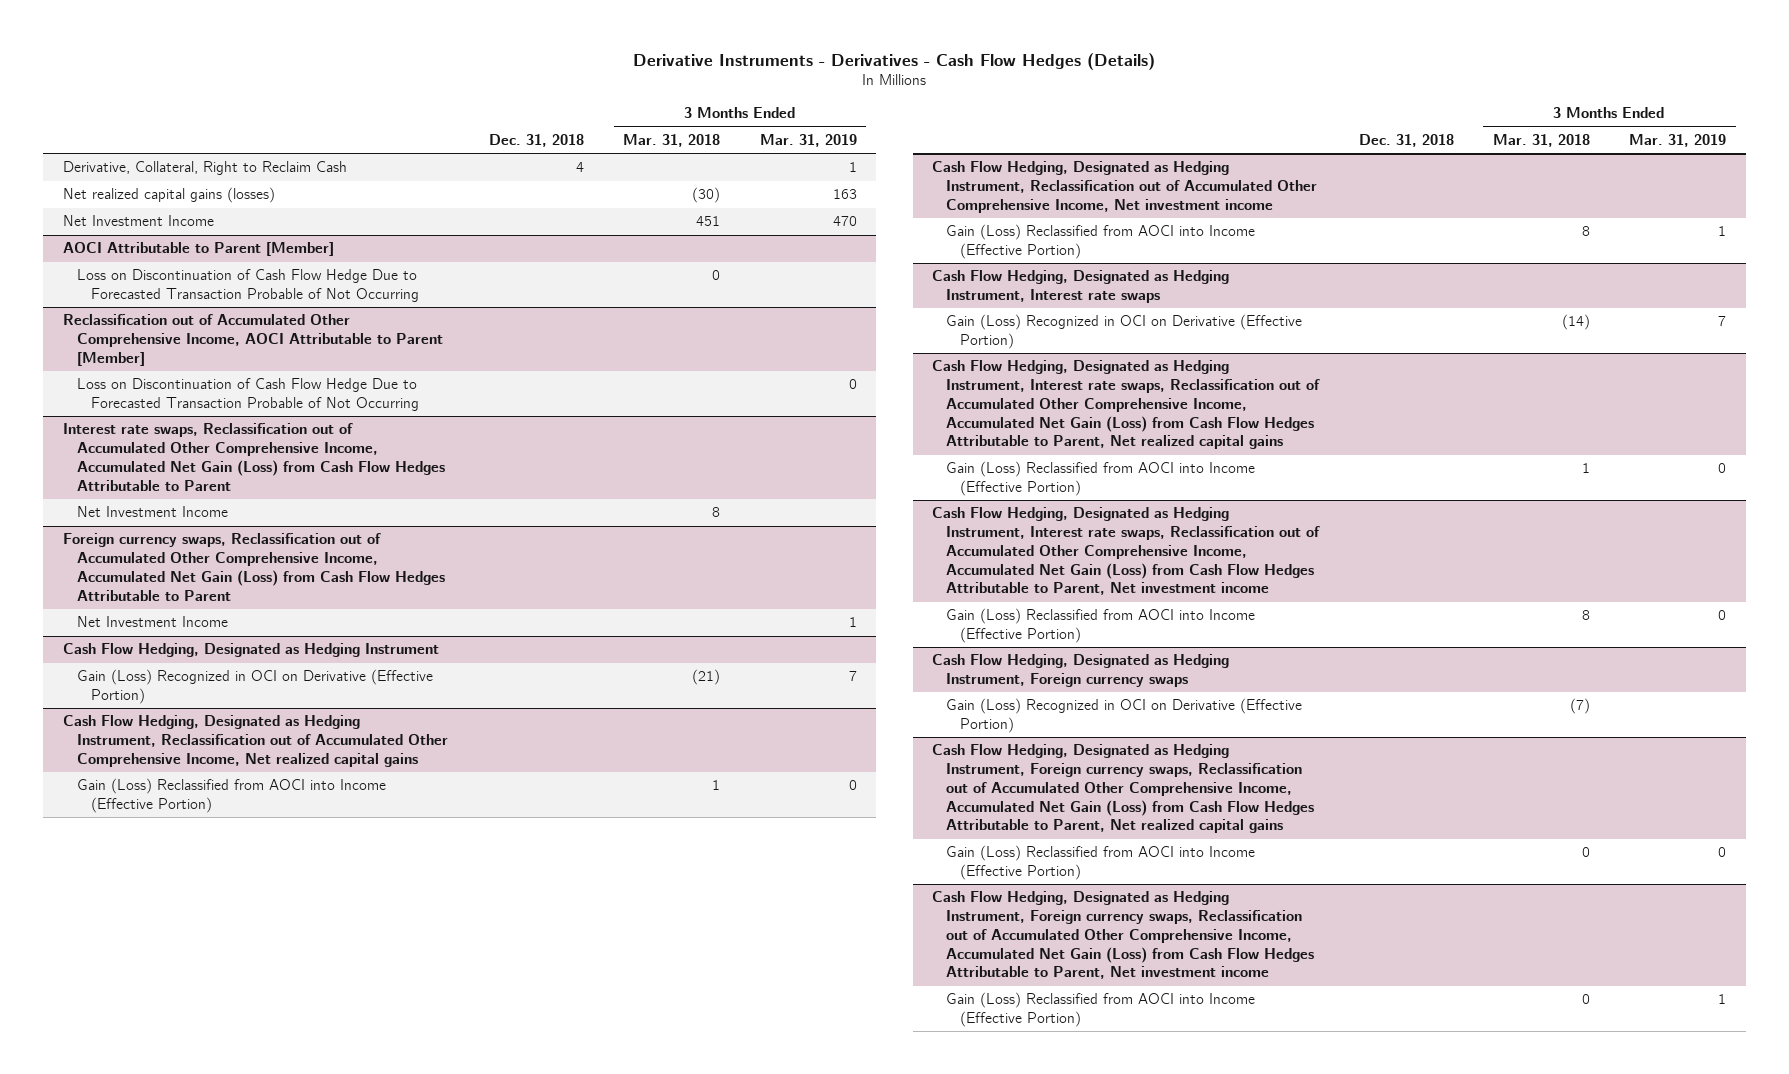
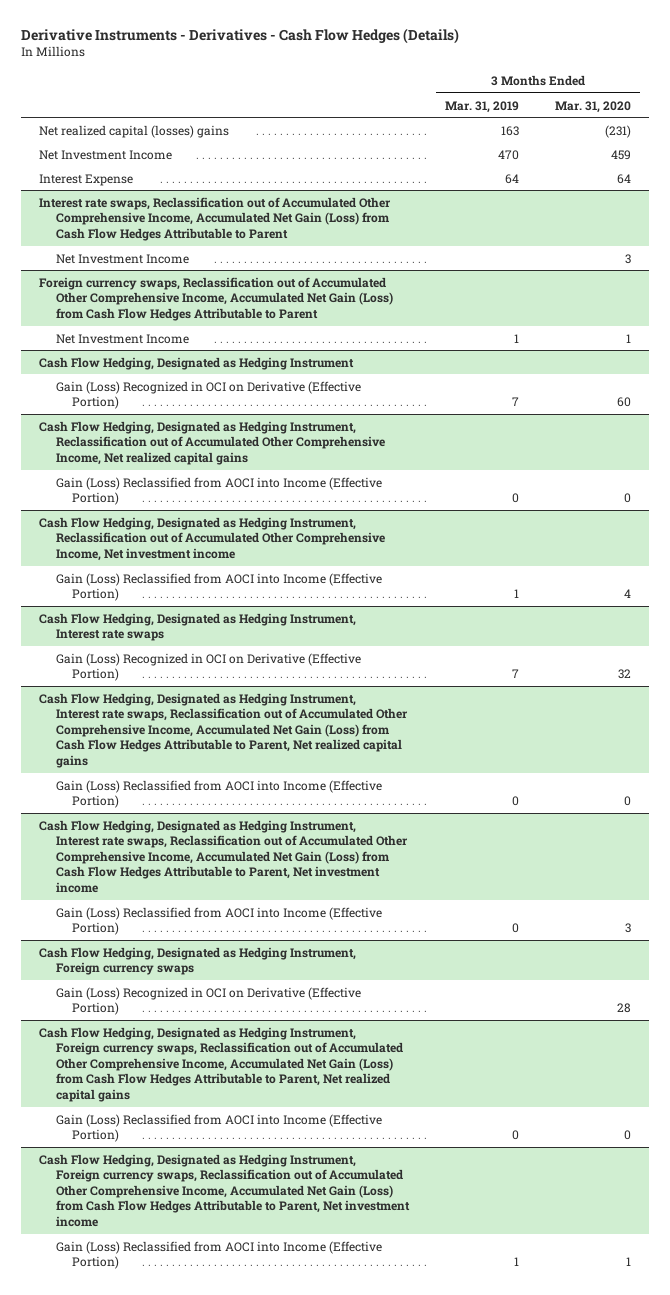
[489,134,585,148] Dec. 31, 2018 -> none
[623,134,721,148] Mar. 31, 2018 -> none
none -> [555,100,632,113] Mar. 31, 2020
[62,161,347,176] Derivative, Collateral, Right to Reclaim Cash -> none
[62,187,275,204] Net realized capital gains (losses) -> [39,124,230,138] Net realized capital (losses) gains
[62,242,334,257] AOCI Attributable to Parent [Member] -> none
[76,269,420,303] Loss on Discontinuation of Cash Flow Hedge Due to Forecasted Transaction Probable of Not Occurring -> none
[62,314,443,366] Reclassification out of Accumulated Other Comprehensive Income, AOCI Attributable to Parent [Member] -> none
[76,378,420,412] Loss on Discontinuation of Cash Flow Hedge Due to Forecasted Transaction Probable of Not Occurring -> none
none -> [39,173,134,186] Interest Expense

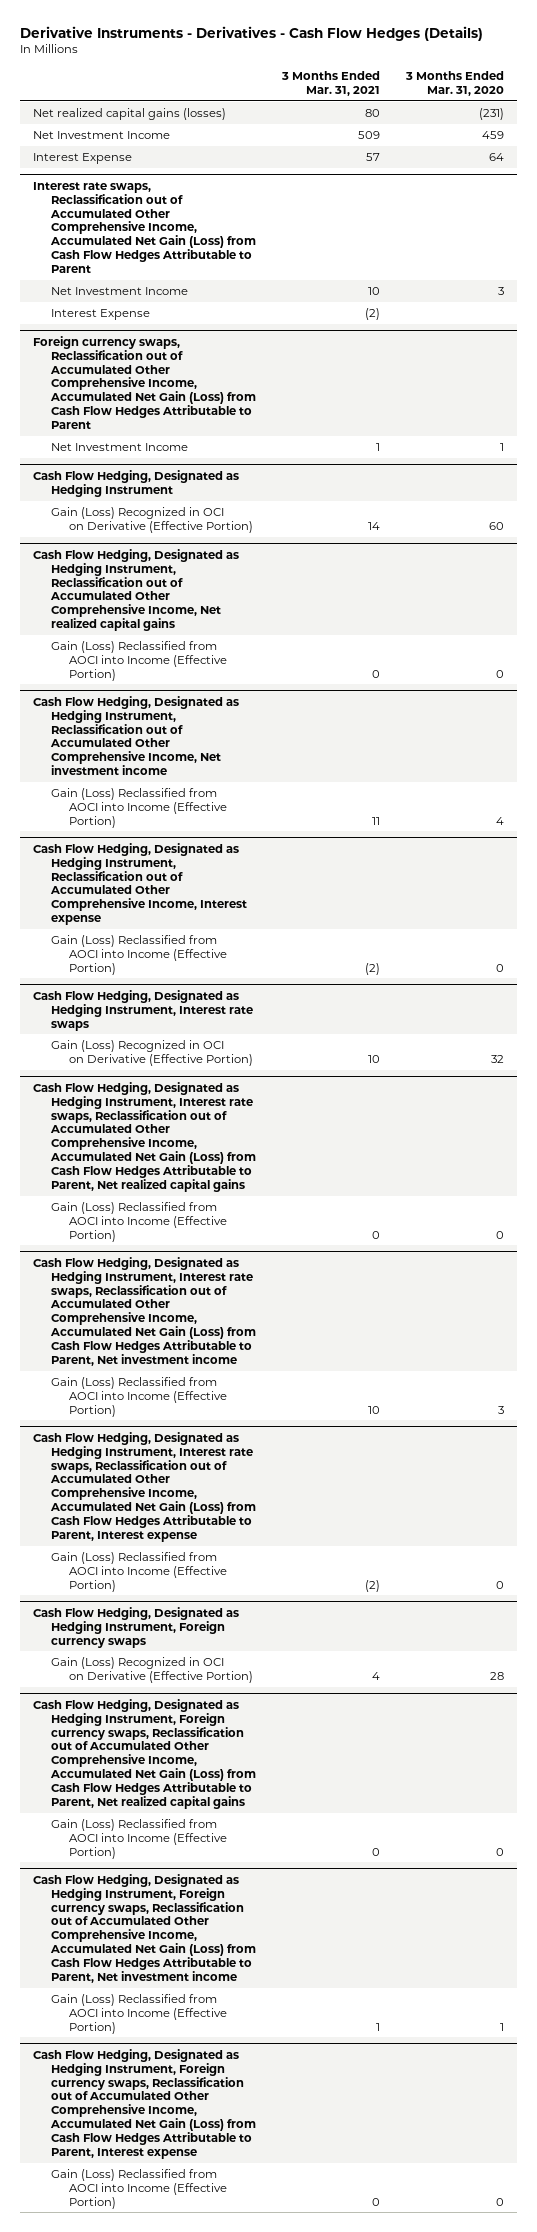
[444,100,519,113] Mar. 31, 2019 -> none
none -> [280,70,380,96] 3 Months Ended Mar. 31, 2021
[39,124,230,138] Net realized capital (losses) gains -> [32,107,226,120] Net realized capital gains (losses)
none -> [50,308,150,320] Interest Expense
none -> [32,842,247,926] Cash Flow Hedging, Designated as Hedging Instrument, Reclassification out of Accumulated Other Comprehensive Income, Interest expense
none -> [50,934,227,975] Gain (Loss) Reclassified from AOCI into Income (Effective Portion)
none -> [32,1431,256,1542] Cash Flow Hedging, Designated as Hedging Instrument, Interest rate swaps, Reclassification out of Accumulated Other Comprehensive Income, Accumulated Net Gain (Loss) from Cash Flow Hedges Attributable to Parent, Interest expense
none -> [50,1551,227,1592] Gain (Loss) Reclassified from AOCI into Income (Effective Portion)
none -> [32,2048,256,2159] Cash Flow Hedging, Designated as Hedging Instrument, Foreign currency swaps, Reclassification out of Accumulated Other Comprehensive Income, Accumulated Net Gain (Loss) from Cash Flow Hedges Attributable to Parent, Interest expense
none -> [50,2168,227,2209] Gain (Loss) Reclassified from AOCI into Income (Effective Portion)

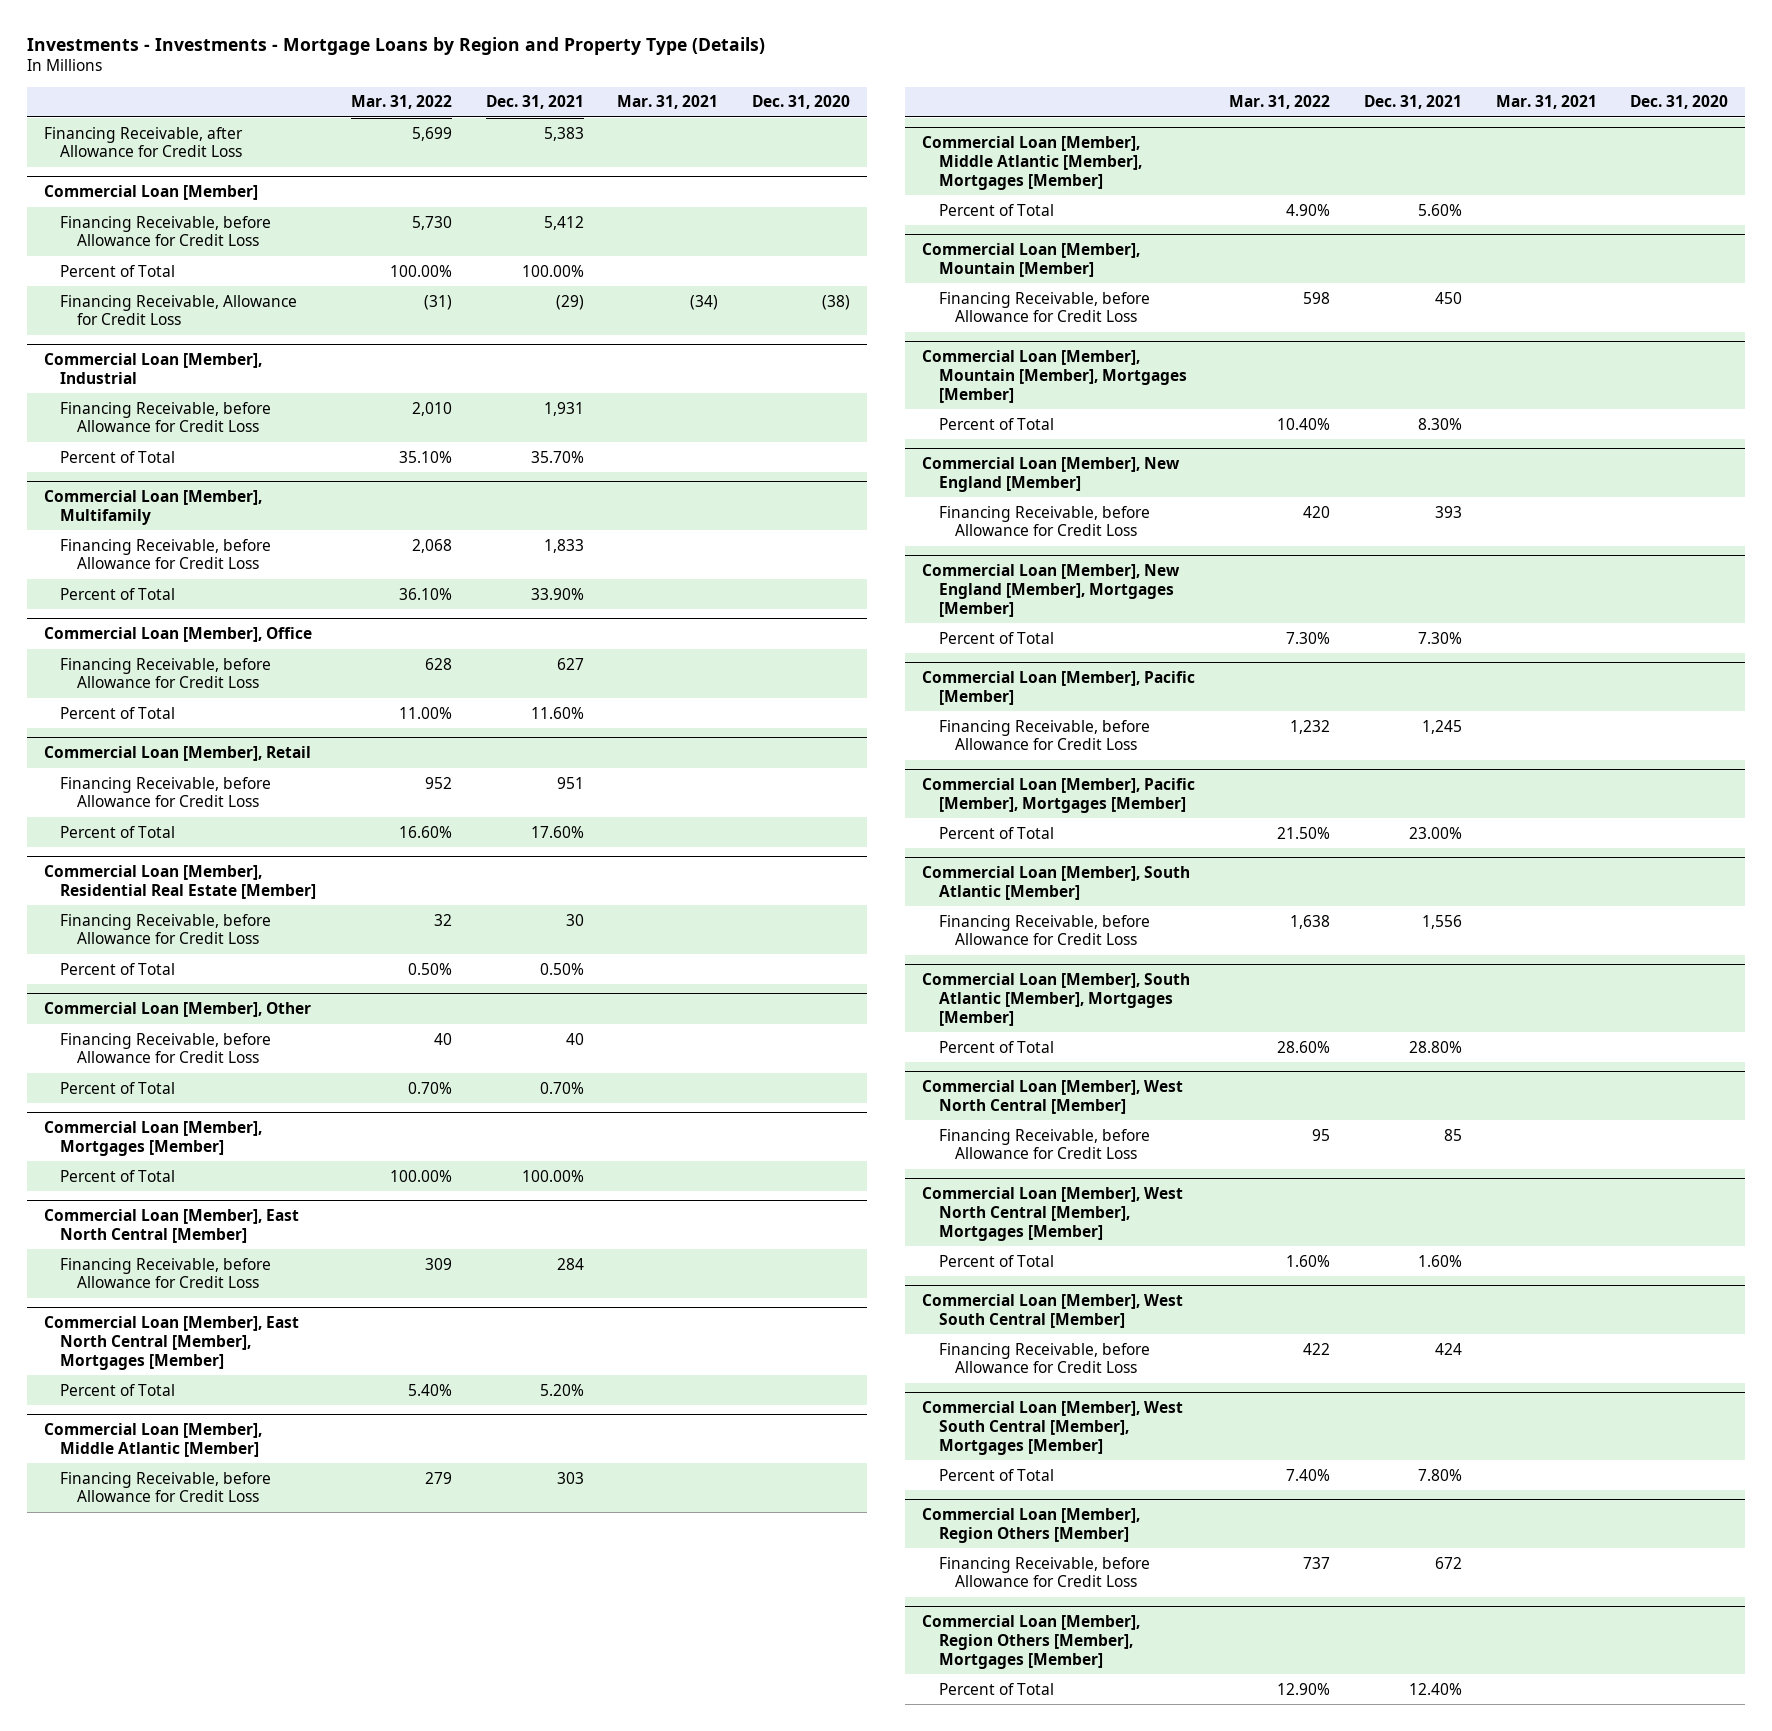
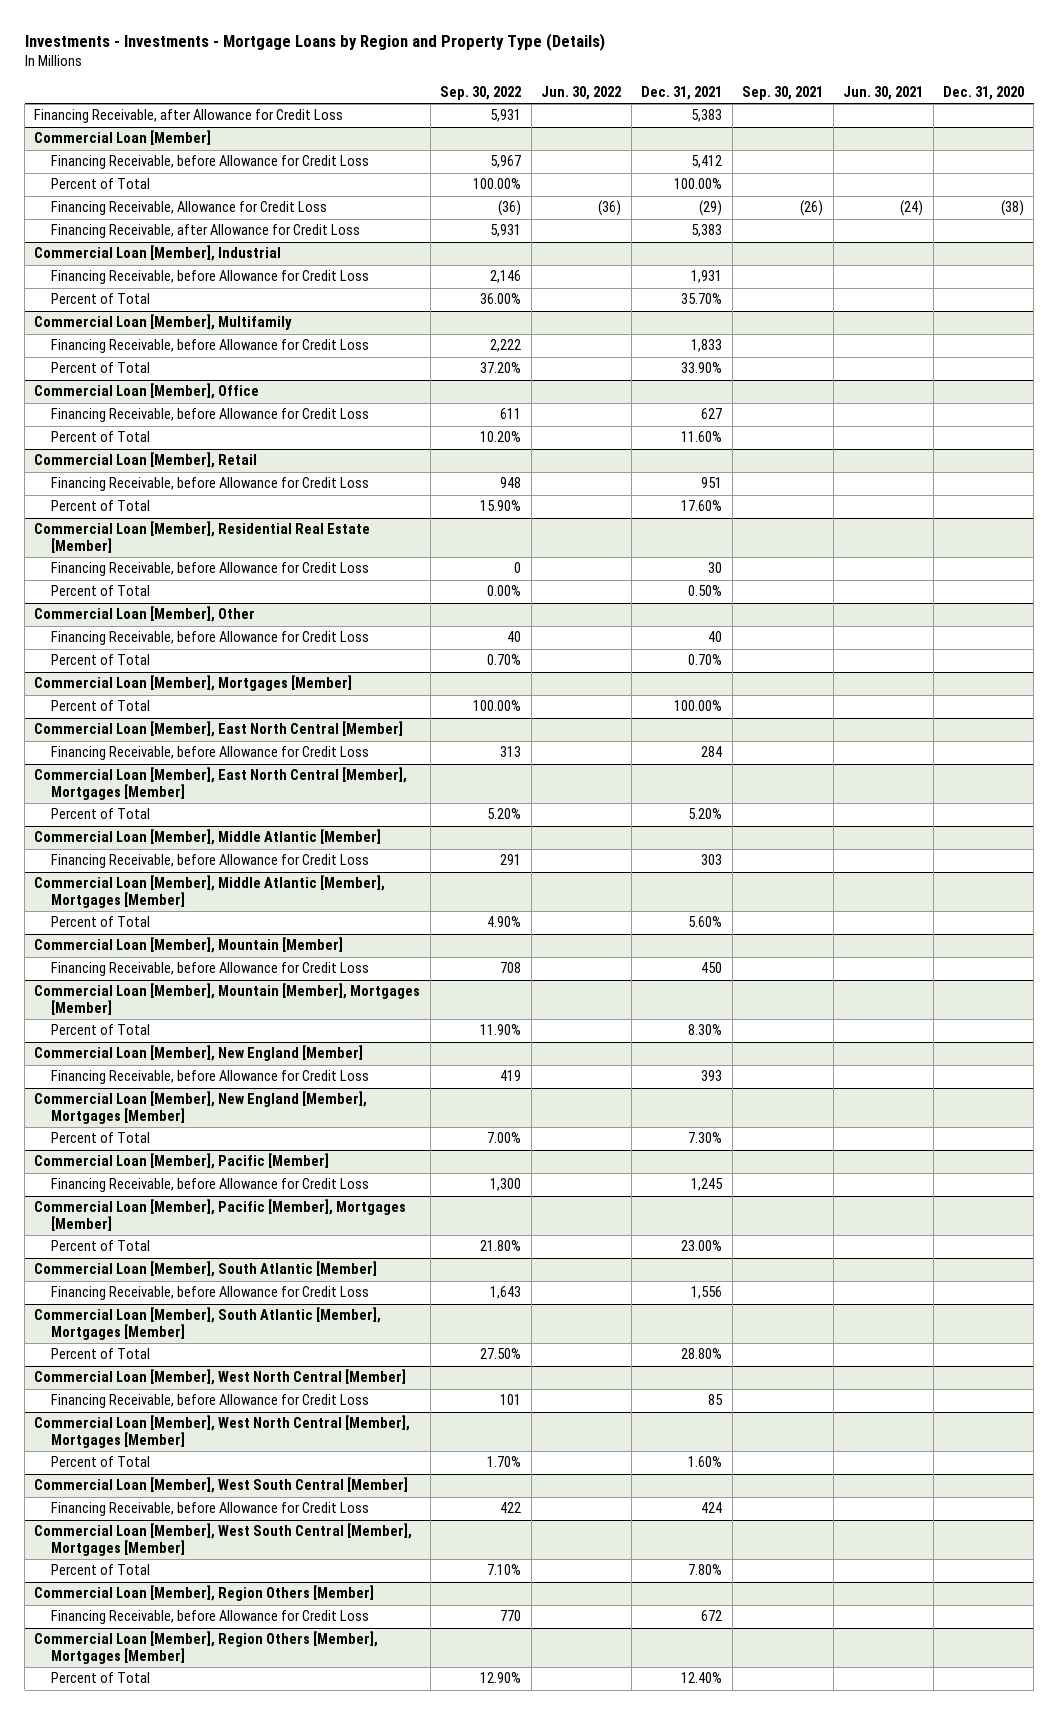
[350,95,452,110] Mar. 31, 2022 -> none
[617,95,719,110] Mar. 31, 2021 -> none
none -> [440,85,522,100] Sep. 30, 2022
none -> [541,85,622,100] Jun. 30, 2022
none -> [742,85,824,100] Sep. 30, 2021
none -> [843,85,924,100] Jun. 30, 2021
none -> [50,224,360,239] Financing Receivable, after Allowance for Credit Loss

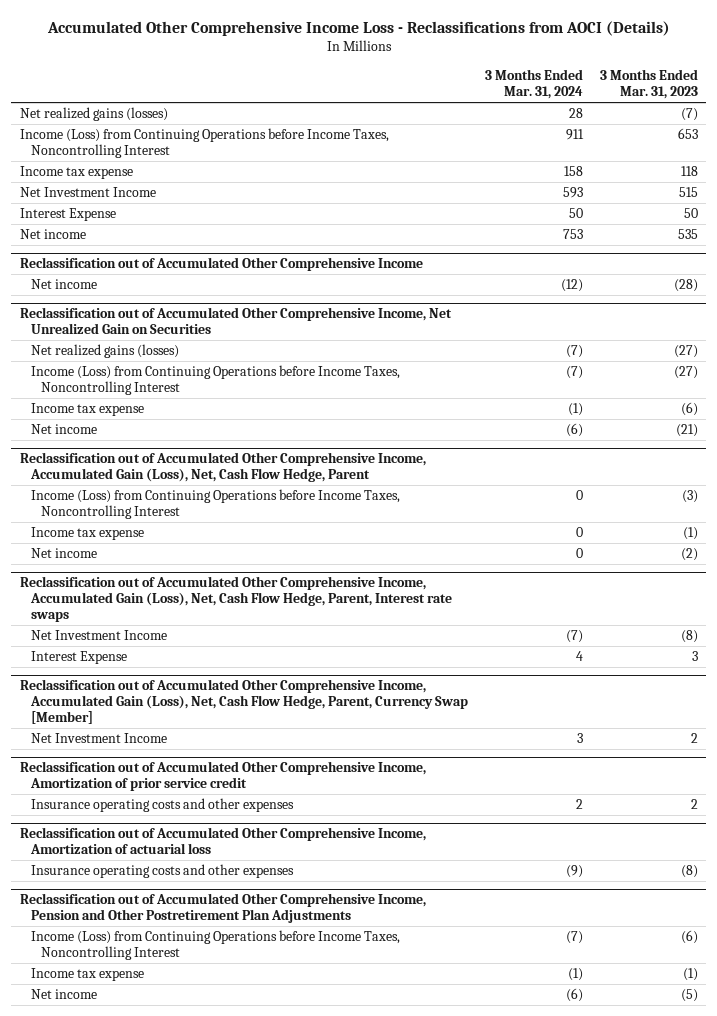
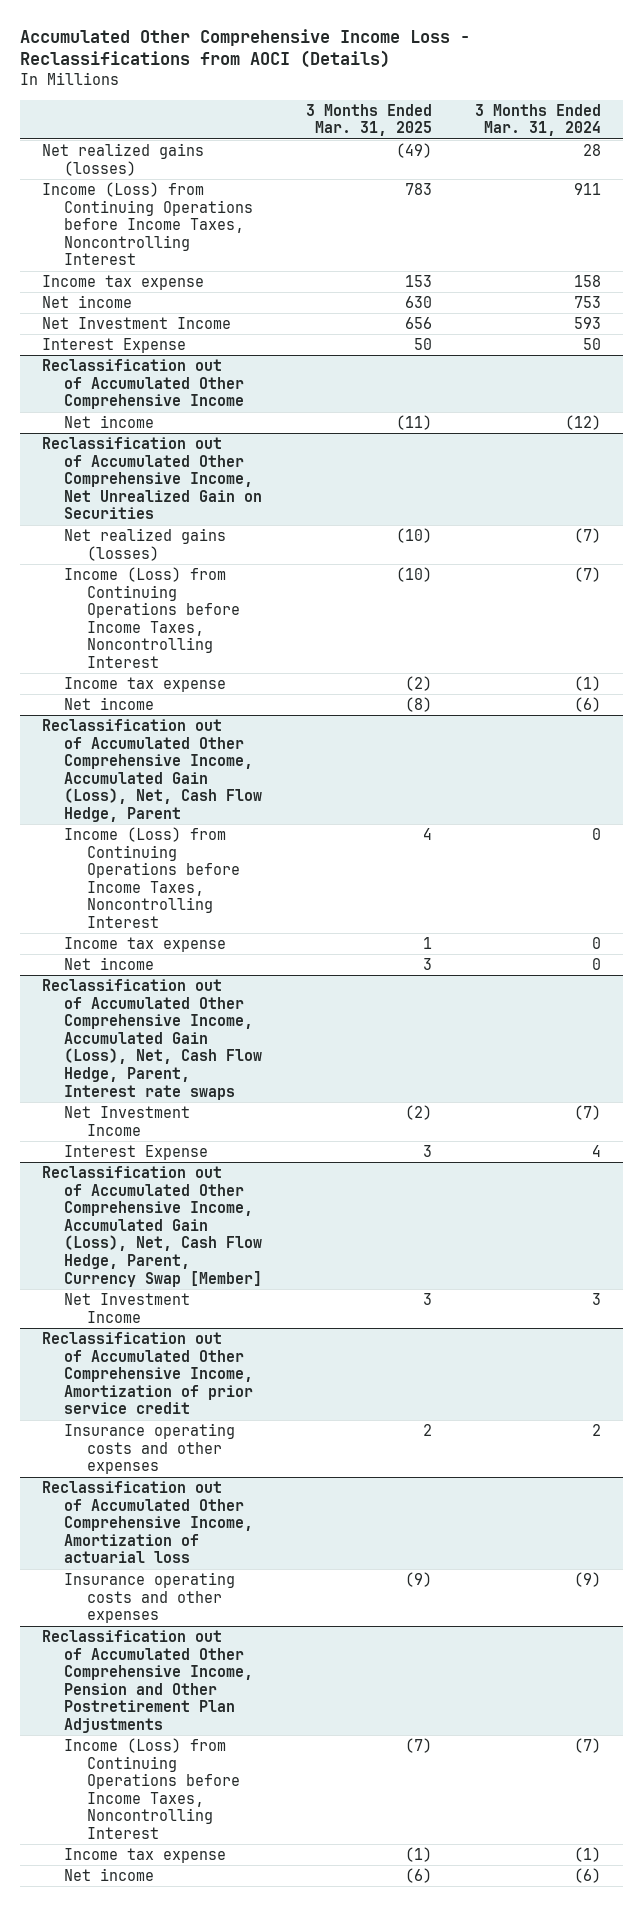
[599,69,698,100] 3 Months Ended Mar. 31, 2023 -> none
none -> [305,103,432,137] 3 Months Ended Mar. 31, 2025
[19,229,86,240] Net income -> [41,294,132,308] Net income

